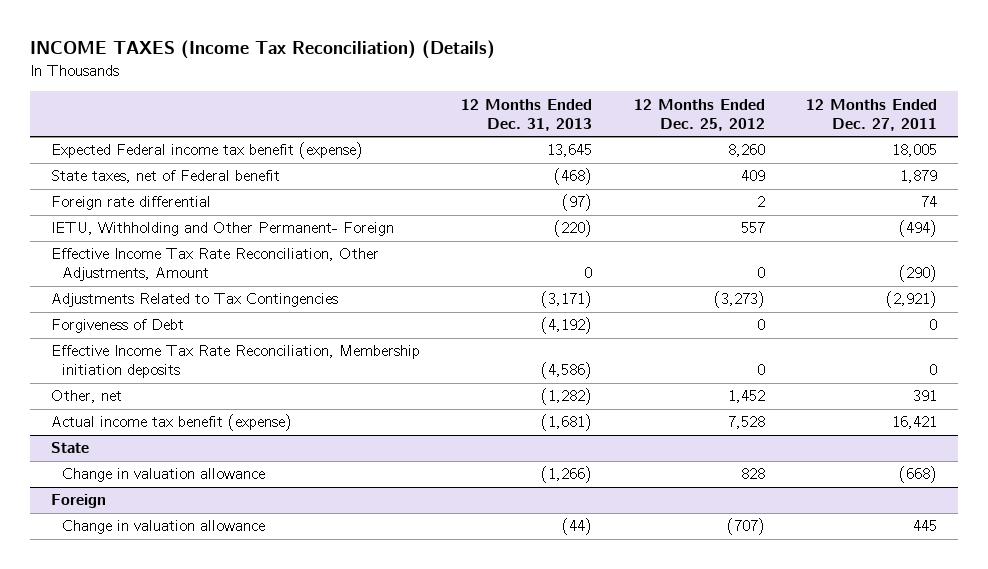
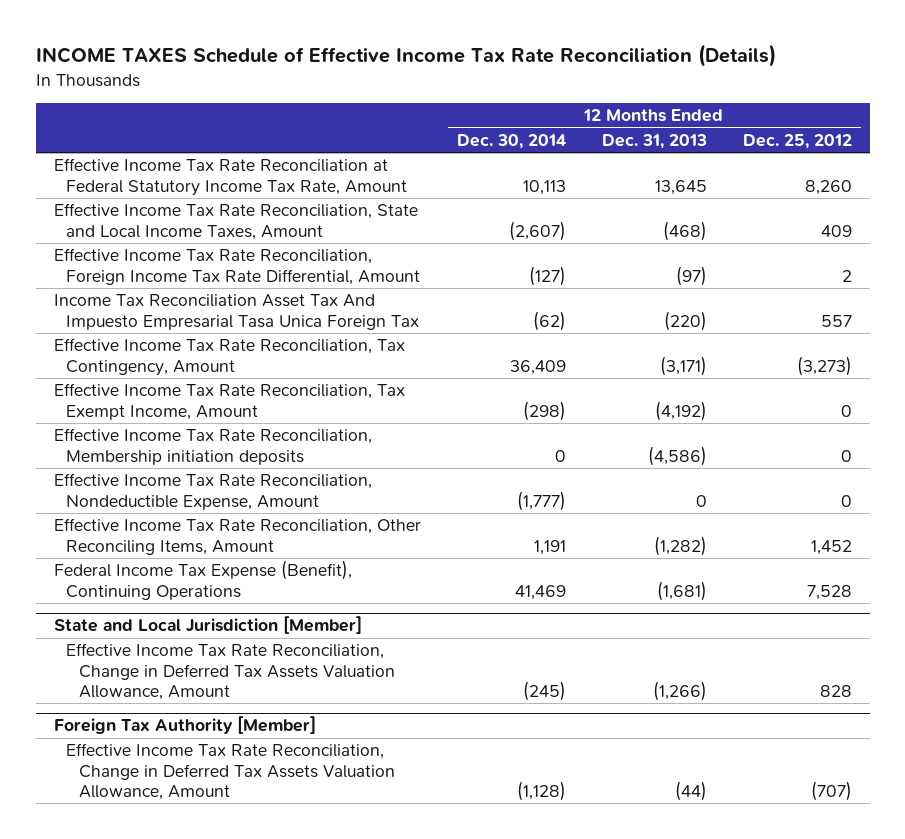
[30,40,496,60] INCOME TAXES (Income Tax Reconciliation) (Details) -> [35,44,776,68] INCOME TAXES Schedule of Effective Income Tax Rate Reconciliation (Details)
[806,98,938,131] 12 Months Ended Dec. 27, 2011 -> none
none -> [456,133,566,149] Dec. 30, 2014
[50,248,379,282] Effective Income Tax Rate Reconciliation, Other Adjustments, Amount -> none
[50,142,363,160] Expected Federal income tax benefit (expense) -> [53,158,408,196] Effective Income Tax Rate Reconciliation at Federal Statutory Income Tax Rate, Amount
[50,170,280,184] State taxes, net of Federal benefit -> [53,203,418,240] Effective Income Tax Rate Reconciliation, State and Local Income Taxes, Amount
[50,196,211,211] Foreign rate differential -> [53,248,421,285] Effective Income Tax Rate Reconciliation, Foreign Income Tax Rate Differential, Amount
[50,222,394,237] IETU, Withholding and Other Permanent- Foreign -> [53,294,420,330] Income Tax Reconciliation Asset Tax And Impuesto Empresarial Tasa Unica Foreign Tax
[50,293,338,308] Adjustments Related to Tax Contingencies -> [53,338,405,376] Effective Income Tax Rate Reconciliation, Tax Contingency, Amount
[50,319,184,334] Forgiveness of Debt -> [53,383,405,420] Effective Income Tax Rate Reconciliation, Tax Exempt Income, Amount
[50,442,89,454] State -> none
[50,494,106,509] Foreign -> none
none -> [53,473,372,510] Effective Income Tax Rate Reconciliation, Nondeductible Expense, Amount
[50,390,122,404] Other, net -> [53,518,421,555] Effective Income Tax Rate Reconciliation, Other Reconciling Items, Amount
[50,414,292,432] Actual income tax benefit (expense) -> [53,560,352,600] Federal Income Tax Expense (Benefit), Continuing Operations
none -> [53,616,362,635] State and Local Jurisdiction [Member]
[62,468,266,483] Change in valuation allowance -> [66,643,395,700] Effective Income Tax Rate Reconciliation, Change in Deferred Tax Assets Valuation Allowance, Amount
none -> [53,716,316,735] Foreign Tax Authority [Member]
[62,520,266,535] Change in valuation allowance -> [66,743,395,800] Effective Income Tax Rate Reconciliation, Change in Deferred Tax Assets Valuation Allowance, Amount

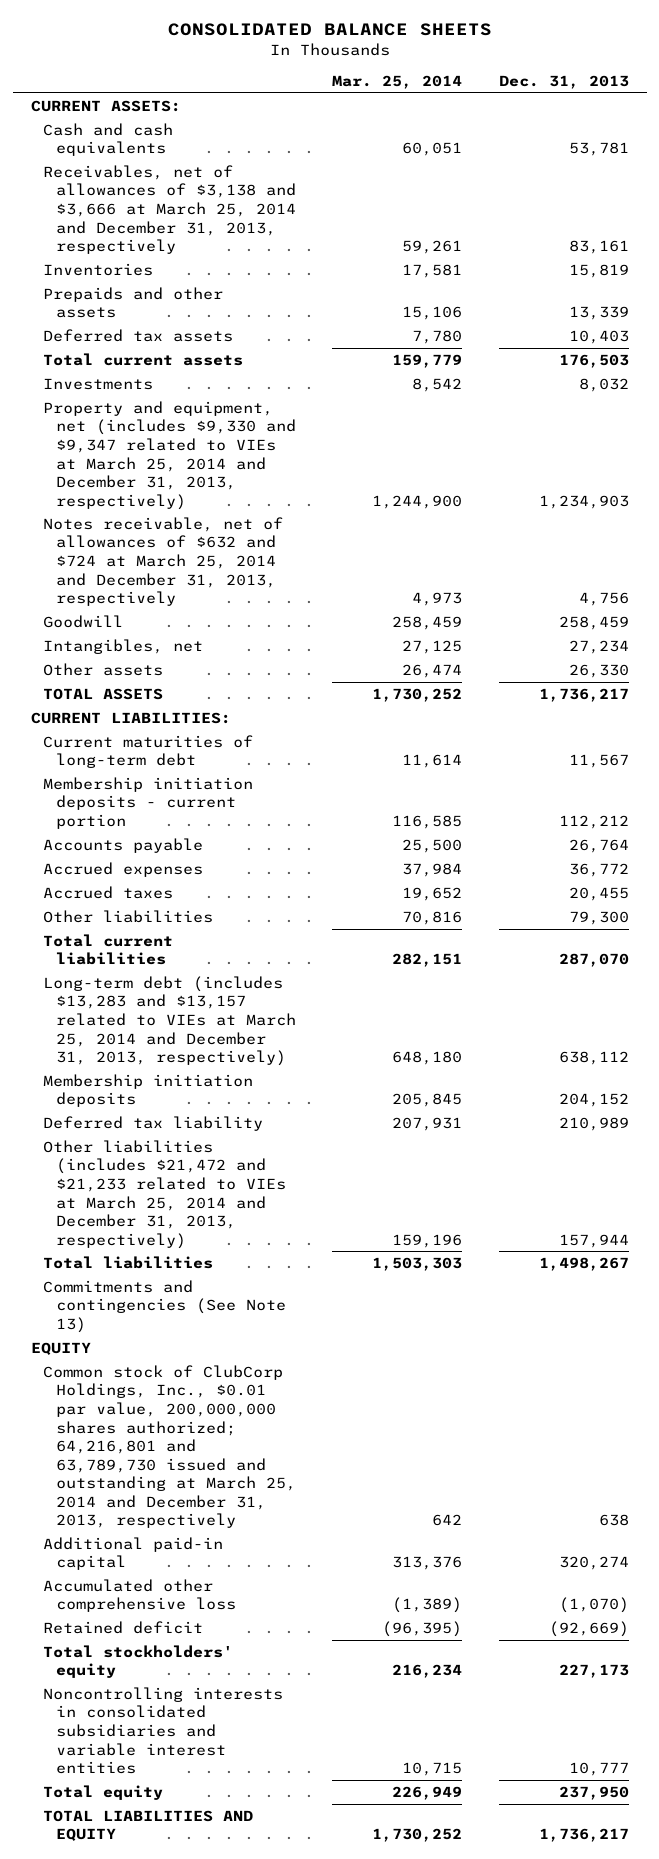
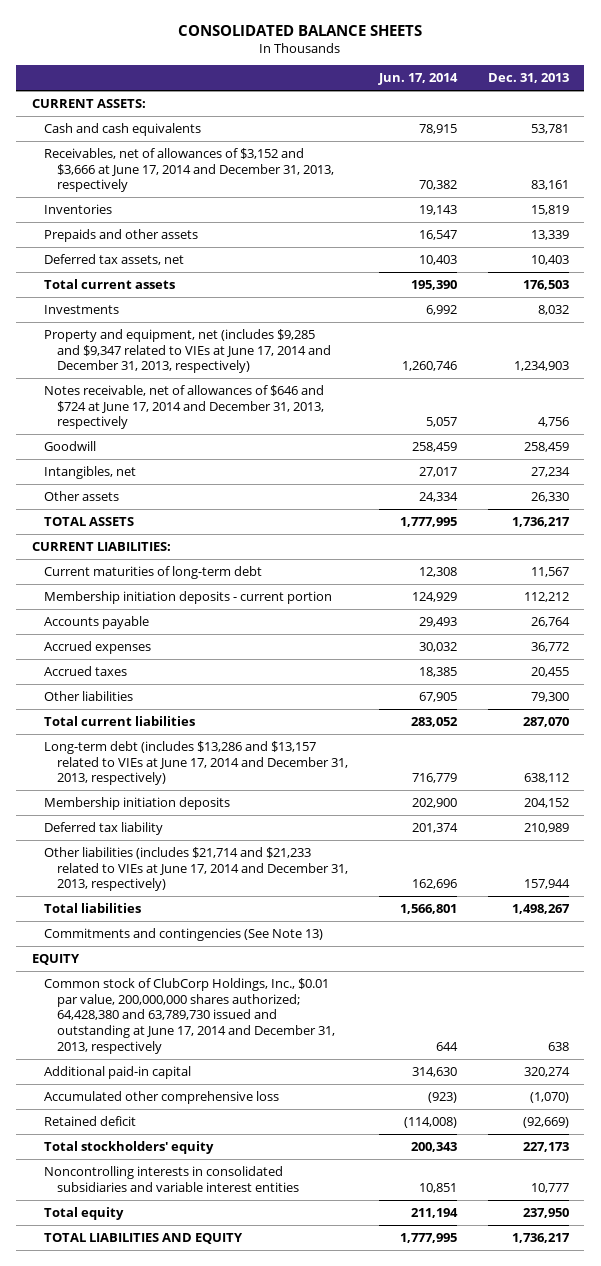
[332,74,463,89] Mar. 25, 2014 -> none
none -> [377,73,458,86] Jun. 17, 2014
[43,164,297,255] Receivables, net of allowances of $3,138 and $3,666 at March 25, 2014 and December 31, 2013, respectively -> [44,147,334,193] Receivables, net of allowances of $3,152 and $3,666 at June 17, 2014 and December 31, 2013, respectively
[43,328,234,342] Deferred tax assets -> [44,253,185,265] Deferred tax assets, net
[43,400,297,510] Property and equipment, net (includes $9,330 and $9,347 related to VIEs at March 25, 2014 and December 31, 2013, respectively) -> [44,328,331,374] Property and equipment, net (includes $9,285 and $9,347 related to VIEs at June 17, 2014 and December 31, 2013, respectively)
[43,516,284,607] Notes receivable, net of allowances of $632 and $724 at March 25, 2014 and December 31, 2013, respectively -> [44,384,325,430] Notes receivable, net of allowances of $646 and $724 at June 17, 2014 and December 31, 2013, respectively
[43,975,297,1067] Long-term debt (includes $13,283 and $13,157 related to VIEs at March 25, 2014 and December 31, 2013, respectively) -> [44,740,348,786] Long-term debt (includes $13,286 and $13,157 related to VIEs at June 17, 2014 and December 31, 2013, respectively)
[43,1139,287,1249] Other liabilities (includes $21,472 and $21,233 related to VIEs at March 25, 2014 and December 31, 2013, respectively) -> [44,846,348,892] Other liabilities (includes $21,714 and $21,233 related to VIEs at June 17, 2014 and December 31, 2013, respectively)
[43,1364,297,1529] Common stock of ClubCorp Holdings, Inc., $0.01 par value, 200,000,000 shares authorized; 64,216,801 and 63,789,730 issued and outstanding at March 25, 2014 and December 31, 2013, respectively -> [44,977,335,1054] Common stock of ClubCorp Holdings, Inc., $0.01 par value, 200,000,000 shares authorized; 64,428,380 and 63,789,730 issued and outstanding at June 17, 2014 and December 31, 2013, respectively

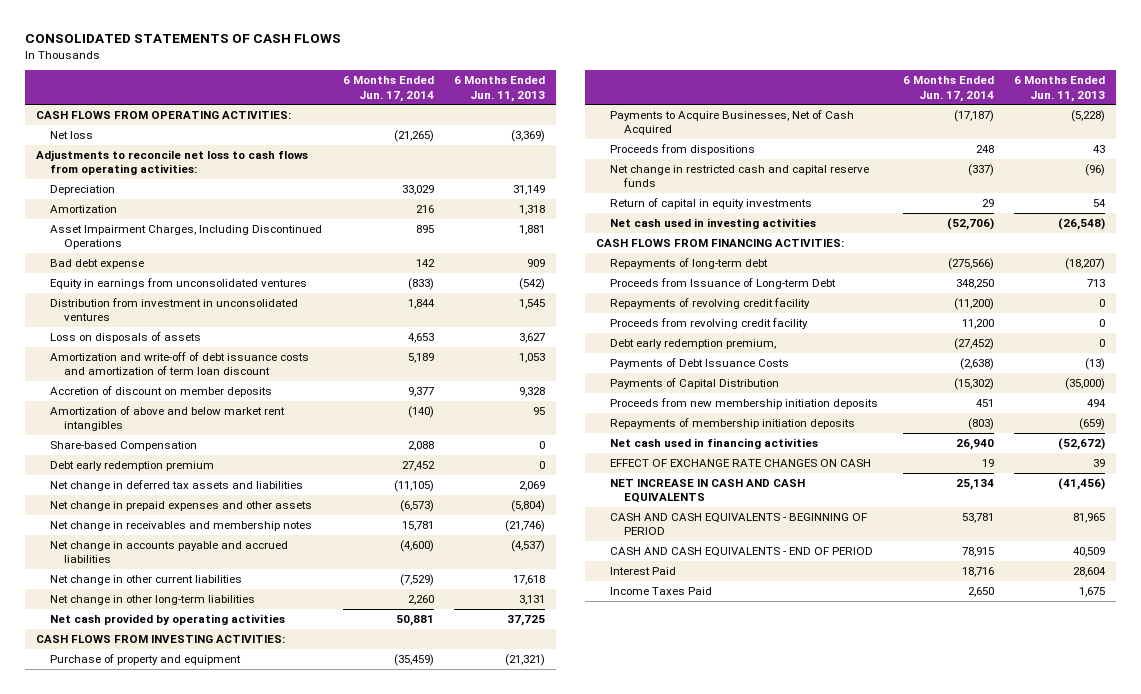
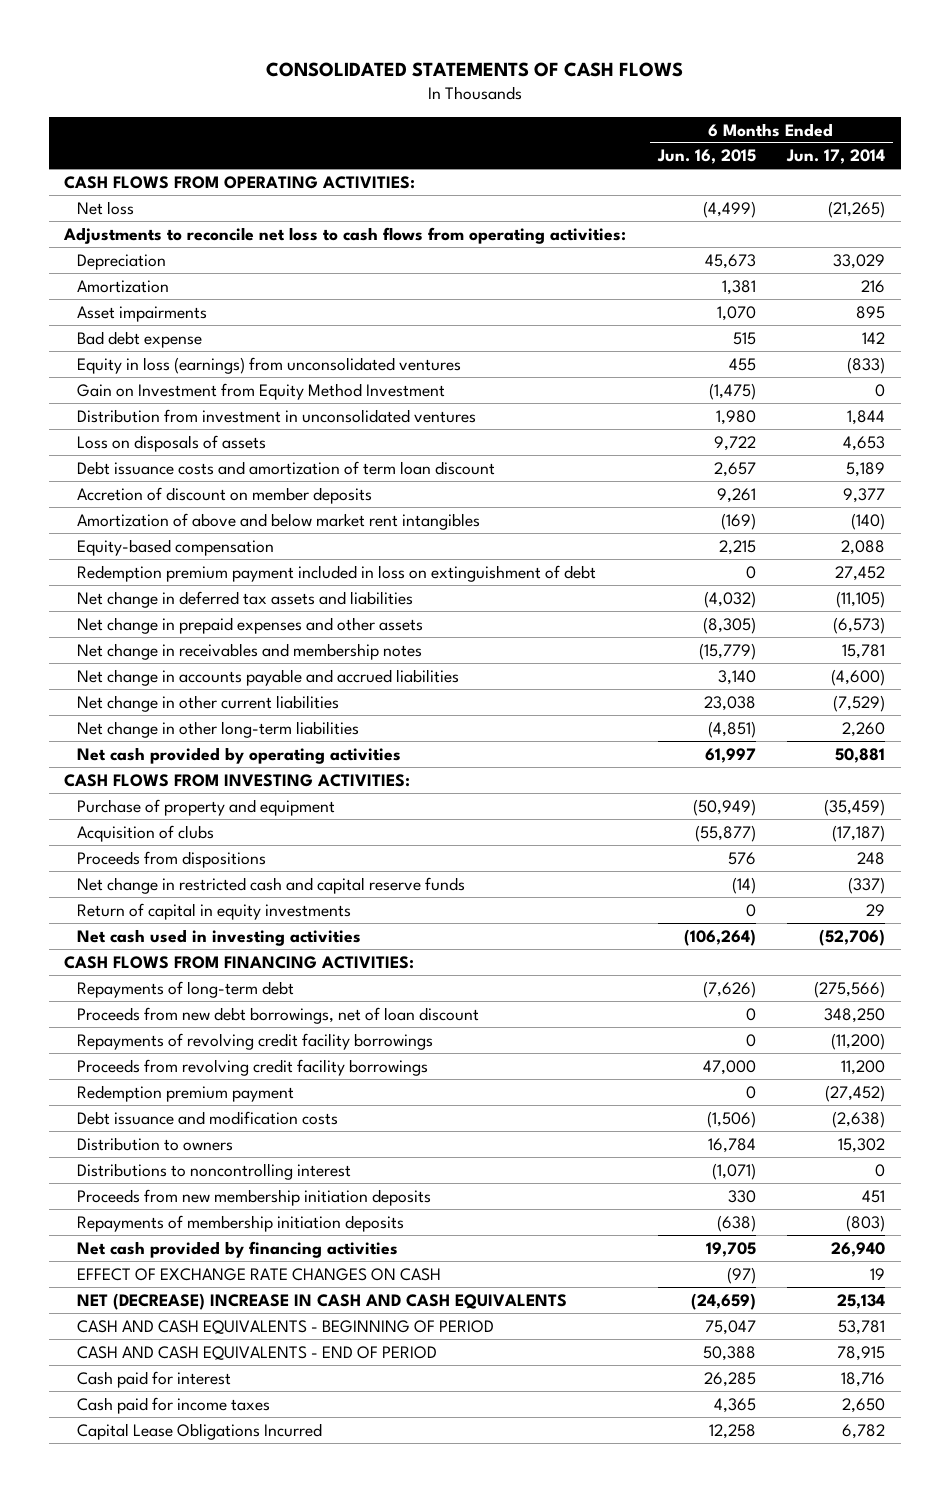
[454,76,546,102] 6 Months Ended Jun. 11, 2013 -> none
none -> [656,149,756,165] Jun. 16, 2015
[49,225,322,250] Asset Impairment Charges, Including Discontinued Operations -> [76,305,207,322] Asset impairments
[49,278,307,290] Equity in earnings from unconsolidated ventures -> [76,356,461,374] Equity in loss (earnings) from unconsolidated ventures
none -> [76,382,445,400] Gain on Investment from Equity Method Investment
[49,352,309,376] Amortization and write-off of debt issuance costs and amortization of term loan discount -> [76,460,495,475] Debt issuance costs and amortization of term loan discount
[49,441,197,452] Share-based Compensation -> [76,538,274,556] Equity-based compensation
[49,461,214,472] Debt early redemption premium -> [76,564,596,582] Redemption premium payment included in loss on extinguishment of debt
[609,110,854,136] Payments to Acquire Businesses, Net of Cash Acquired -> [76,824,214,842] Acquisition of clubs
[609,378,779,390] Payments of Capital Distribution -> none
[609,278,836,290] Proceeds from Issuance of Long-term Debt -> [76,1006,479,1024] Proceeds from new debt borrowings, net of loan discount
[609,298,810,310] Repayments of revolving credit facility -> [76,1032,433,1050] Repayments of revolving credit facility borrowings
[609,318,808,330] Proceeds from revolving credit facility -> [76,1058,428,1076] Proceeds from revolving credit facility borrowings
[609,339,776,350] Debt early redemption premium, -> [76,1084,294,1102] Redemption premium payment
[609,358,789,370] Payments of Debt Issuance Costs -> [76,1110,338,1125] Debt issuance and modification costs
none -> [76,1136,233,1151] Distribution to owners
none -> [76,1162,351,1180] Distributions to noncontrolling interest
[609,438,818,450] Net cash used in financing activities -> [76,1240,398,1258] Net cash provided by financing activities
[609,479,805,504] NET INCREASE IN CASH AND CASH EQUIVALENTS -> [76,1292,567,1310] NET (DECREASE) INCREASE IN CASH AND CASH EQUIVALENTS
[609,567,676,576] Interest Paid -> [76,1370,231,1388] Cash paid for interest
[609,587,712,596] Income Taxes Paid -> [76,1396,270,1414] Cash paid for income taxes
none -> [76,1422,322,1440] Capital Lease Obligations Incurred

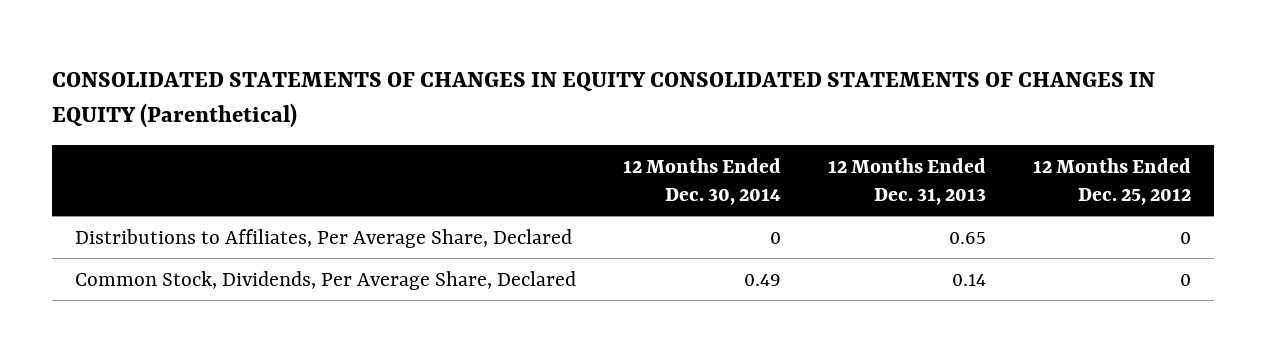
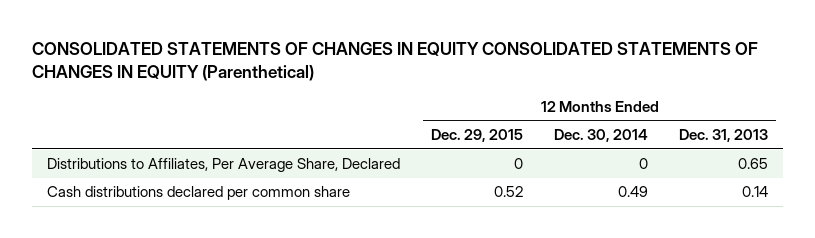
[1032,157,1191,205] 12 Months Ended Dec. 25, 2012 -> none
none -> [431,129,524,143] Dec. 29, 2015
[75,270,577,290] Common Stock, Dividends, Per Average Share, Declared -> [47,186,351,201] Cash distributions declared per common share

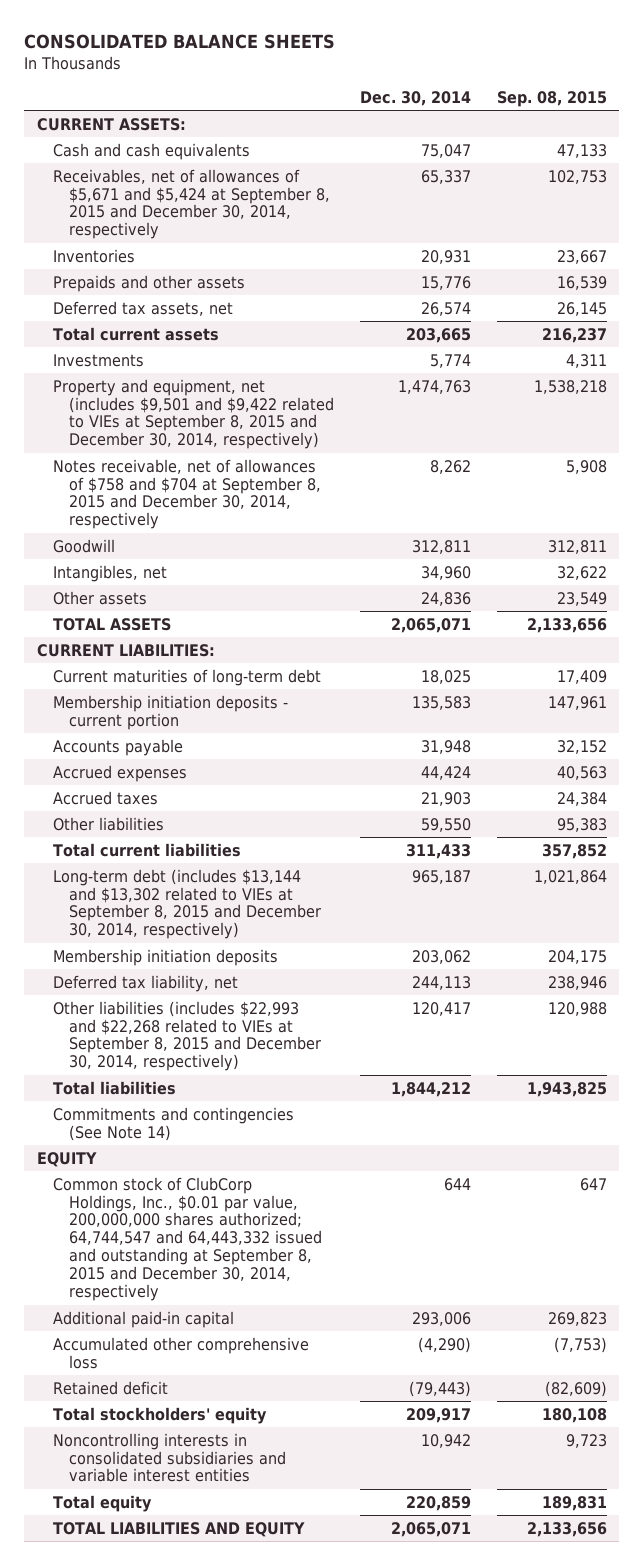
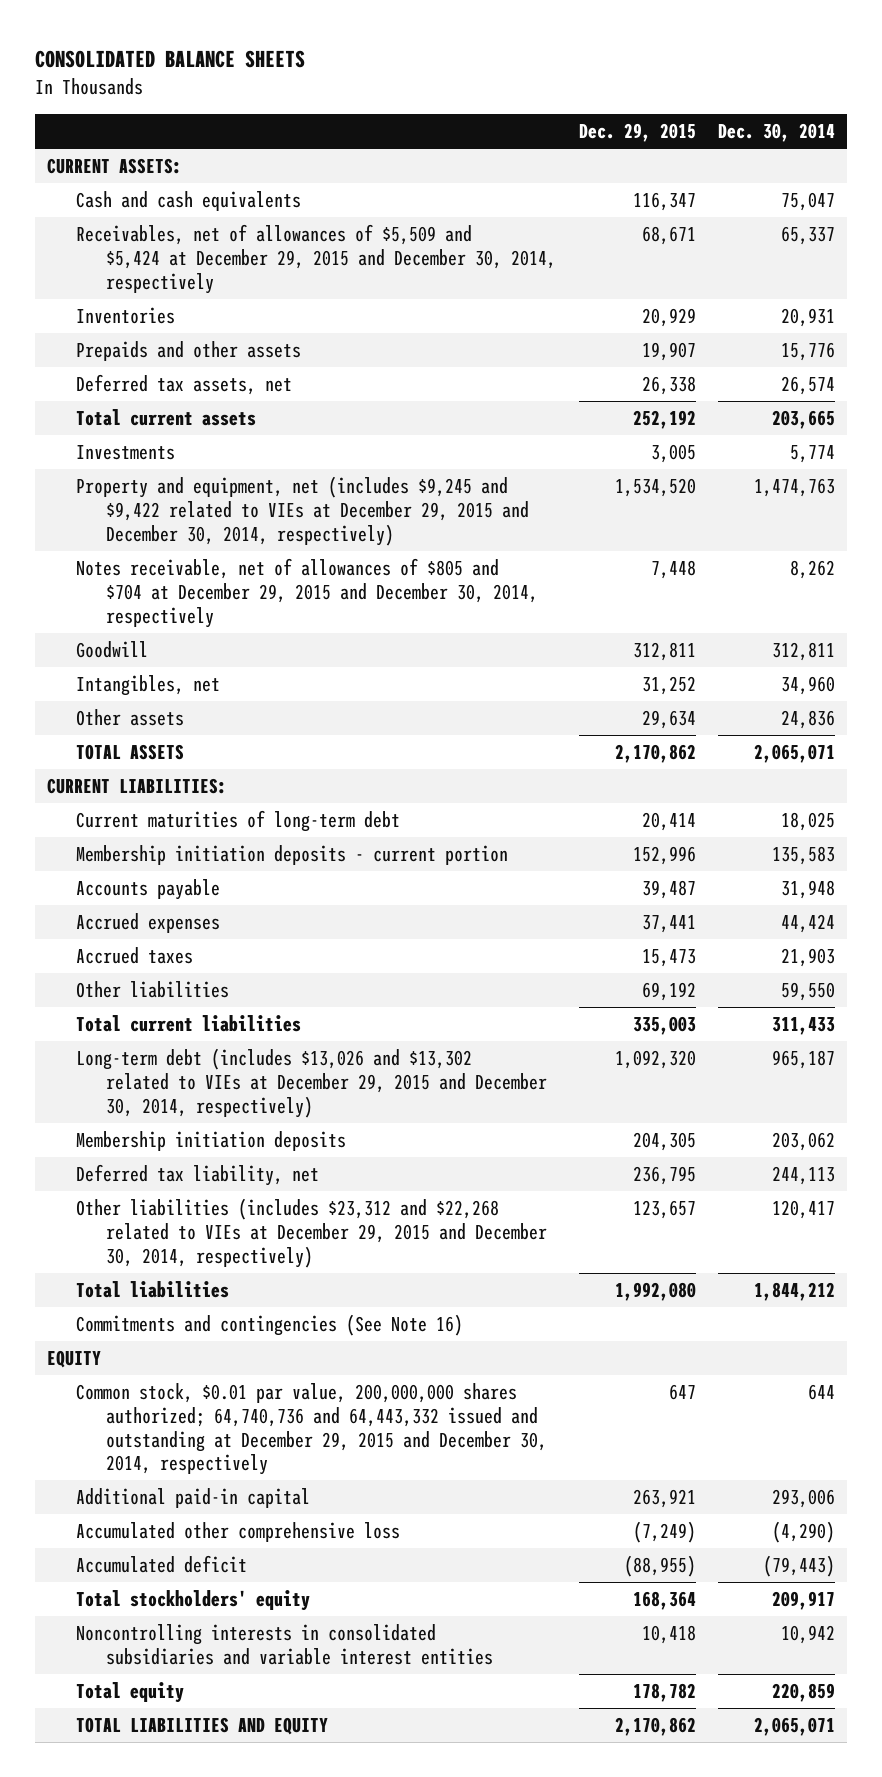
[496,91,607,108] Sep. 08, 2015 -> none
none -> [578,123,696,143] Dec. 29, 2015
[52,168,331,240] Receivables, net of allowances of $5,671 and $5,424 at September 8, 2015 and December 30, 2014, respectively -> [76,224,556,294] Receivables, net of allowances of $5,509 and $5,424 at December 29, 2015 and December 30, 2014, respectively
[52,378,335,450] Property and equipment, net (includes $9,501 and $9,422 related to VIEs at September 8, 2015 and December 30, 2014, respectively) -> [76,476,529,546] Property and equipment, net (includes $9,245 and $9,422 related to VIEs at December 29, 2015 and December 30, 2014, respectively)
[52,458,322,530] Notes receivable, net of allowances of $758 and $704 at September 8, 2015 and December 30, 2014, respectively -> [76,558,538,628] Notes receivable, net of allowances of $805 and $704 at December 29, 2015 and December 30, 2014, respectively
[52,868,322,940] Long-term debt (includes $13,144 and $13,302 related to VIEs at September 8, 2015 and December 30, 2014, respectively) -> [76,1048,547,1118] Long-term debt (includes $13,026 and $13,302 related to VIEs at December 29, 2015 and December 30, 2014, respectively)
[52,1000,322,1072] Other liabilities (includes $22,993 and $22,268 related to VIEs at September 8, 2015 and December 30, 2014, respectively) -> [76,1198,547,1268] Other liabilities (includes $23,312 and $22,268 related to VIEs at December 29, 2015 and December 30, 2014, respectively)
[52,1106,294,1141] Commitments and contingencies (See Note 14) -> [76,1314,464,1337] Commitments and contingencies (See Note 16)
[52,1176,323,1302] Common stock of ClubCorp Holdings, Inc., $0.01 par value, 200,000,000 shares authorized; 64,744,547 and 64,443,332 issued and outstanding at September 8, 2015 and December 30, 2014, respectively -> [76,1383,547,1476] Common stock, $0.01 par value, 200,000,000 shares authorized; 64,740,736 and 64,443,332 issued and outstanding at December 29, 2015 and December 30, 2014, respectively
[52,1380,168,1395] Retained deficit -> [76,1555,248,1574] Accumulated deficit

